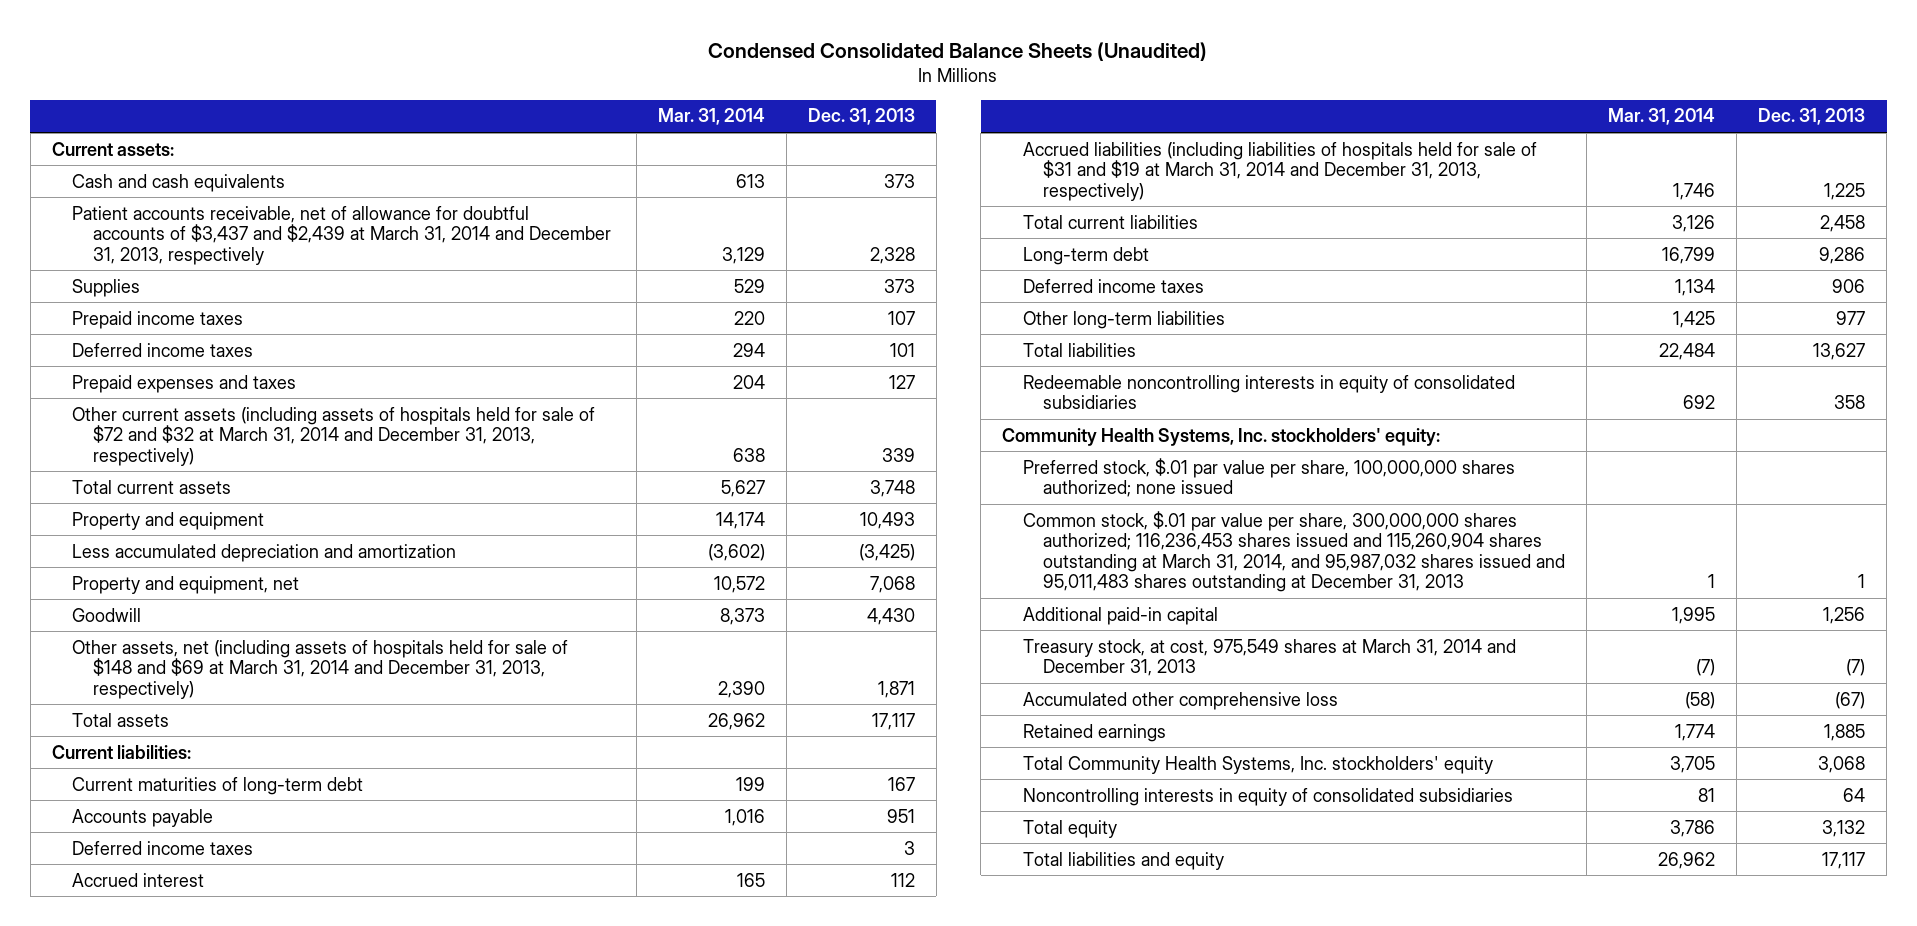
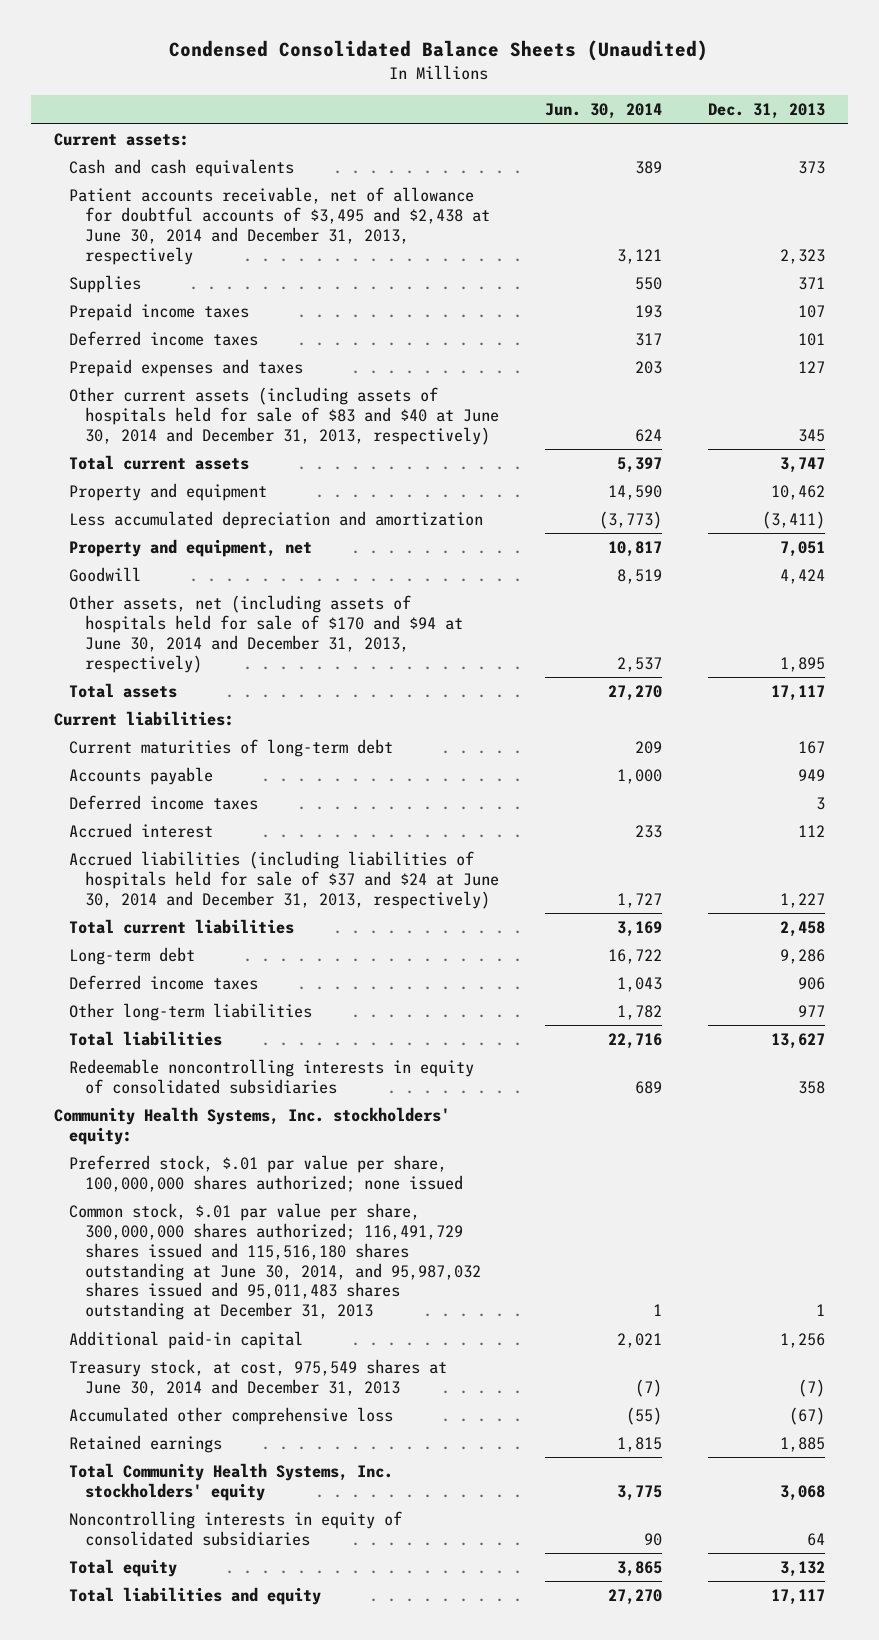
[657,108,765,126] Mar. 31, 2014 -> none
none -> [544,103,662,120] Jun. 30, 2014
[72,205,611,265] Patient accounts receivable, net of allowance for doubtful accounts of $3,437 and $2,439 at March 31, 2014 and December 31, 2013, respectively -> [69,186,490,265] Patient accounts receivable, net of allowance for doubtful accounts of $3,495 and $2,438 at June 30, 2014 and December 31, 2013, respectively
[869,246,915,264] 2,328 -> [779,248,825,264] 2,323
[883,278,915,293] 373 -> [797,276,825,290] 371
[72,406,596,466] Other current assets (including assets of hospitals held for sale of $72 and $32 at March 31, 2014 and December 31, 2013, respectively) -> [69,386,499,445] Other current assets (including assets of hospitals held for sale of $83 and $40 at June 30, 2014 and December 31, 2013, respectively)
[881,447,915,462] 339 -> [797,428,825,442] 345
[869,479,915,497] 3,748 -> [779,456,825,473] 3,747
[859,511,915,529] 10,493 -> [770,484,825,500] 10,462
[858,543,915,561] (3,425) -> [761,510,825,529] (3,411)
[869,575,915,593] 7,068 -> [779,540,825,557] 7,051
[866,607,915,625] 4,430 -> [779,568,825,584] 4,424
[72,639,569,699] Other assets, net (including assets of hospitals held for sale of $148 and $69 at March 31, 2014 and December 31, 2013, respectively) -> [69,594,463,673] Other assets, net (including assets of hospitals held for sale of $170 and $94 at June 30, 2014 and December 31, 2013, respectively)
[877,680,915,698] 1,871 -> [779,656,825,672] 1,895
[886,808,915,823] 951 -> [797,768,825,781] 949
[1022,141,1537,201] Accrued liabilities (including liabilities of hospitals held for sale of $31 and $19 at March 31, 2014 and December 31, 2013, respectively) -> [69,850,499,909] Accrued liabilities (including liabilities of hospitals held for sale of $37 and $24 at June 30, 2014 and December 31, 2013, respectively)
[1824,182,1866,200] 1,225 -> [779,892,825,908] 1,227
[1022,510,1566,593] Common stock, $.01 par value per share, 300,000,000 shares authorized; 116,236,453 shares issued and 115,260,904 shares outstanding at March 31, 2014, and 95,987,032 shares issued and 95,011,483 shares outstanding at December 31, 2013 -> [69,1202,481,1321] Common stock, $.01 par value per share, 300,000,000 shares authorized; 116,491,729 shares issued and 115,516,180 shares outstanding at June 30, 2014, and 95,987,032 shares issued and 95,011,483 shares outstanding at December 31, 2013
[1022,638,1516,677] Treasury stock, at cost, 975,549 shares at March 31, 2014 and December 31, 2013 -> [69,1358,448,1396] Treasury stock, at cost, 975,549 shares at June 30, 2014 and December 31, 2013

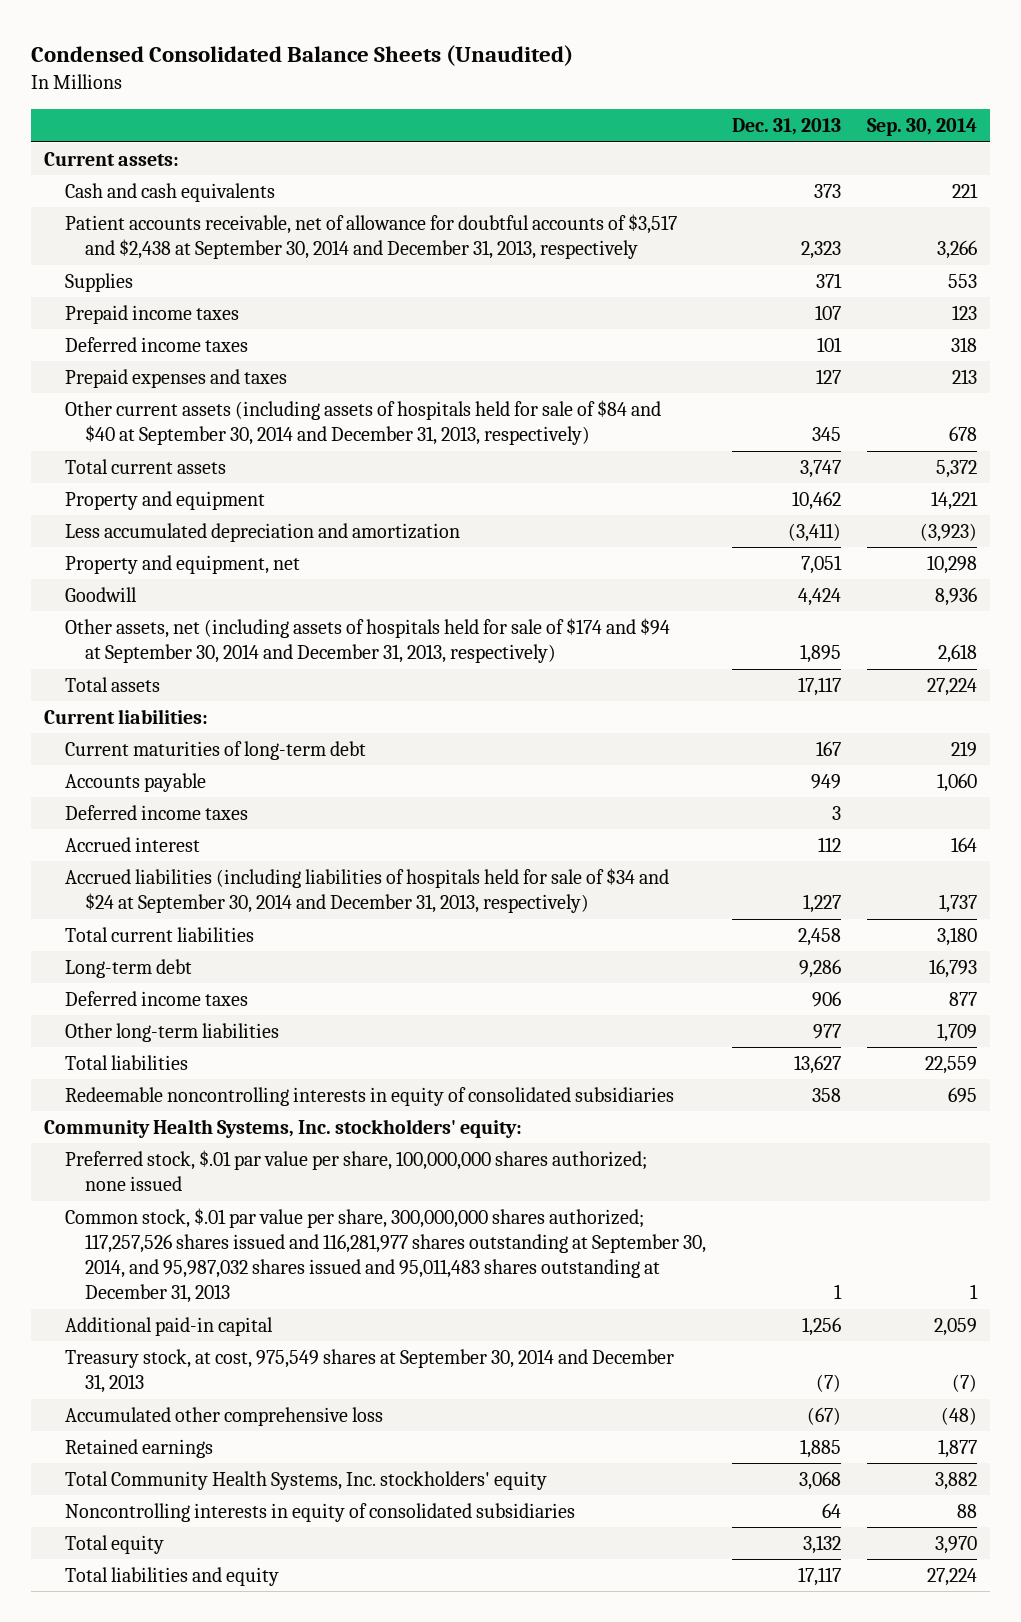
[544,103,662,120] Jun. 30, 2014 -> none
none -> [867,118,978,137] Sep. 30, 2014
[69,186,490,265] Patient accounts receivable, net of allowance for doubtful accounts of $3,495 and $2,438 at June 30, 2014 and December 31, 2013, respectively -> [64,214,677,260] Patient accounts receivable, net of allowance for doubtful accounts of $3,517 and $2,438 at September 30, 2014 and December 31, 2013, respectively
[69,386,499,445] Other current assets (including assets of hospitals held for sale of $83 and $40 at June 30, 2014 and December 31, 2013, respectively) -> [64,400,661,446] Other current assets (including assets of hospitals held for sale of $84 and $40 at September 30, 2014 and December 31, 2013, respectively)
[69,594,463,673] Other assets, net (including assets of hospitals held for sale of $170 and $94 at June 30, 2014 and December 31, 2013, respectively) -> [64,618,670,664] Other assets, net (including assets of hospitals held for sale of $174 and $94 at September 30, 2014 and December 31, 2013, respectively)
[69,850,499,909] Accrued liabilities (including liabilities of hospitals held for sale of $37 and $24 at June 30, 2014 and December 31, 2013, respectively) -> [64,868,669,914] Accrued liabilities (including liabilities of hospitals held for sale of $34 and $24 at September 30, 2014 and December 31, 2013, respectively)
[69,1202,481,1321] Common stock, $.01 par value per share, 300,000,000 shares authorized; 116,491,729 shares issued and 115,516,180 shares outstanding at June 30, 2014, and 95,987,032 shares issued and 95,011,483 shares outstanding at December 31, 2013 -> [64,1208,707,1304] Common stock, $.01 par value per share, 300,000,000 shares authorized; 117,257,526 shares issued and 116,281,977 shares outstanding at September 30, 2014, and 95,987,032 shares issued and 95,011,483 shares outstanding at December 31, 2013
[69,1358,448,1396] Treasury stock, at cost, 975,549 shares at June 30, 2014 and December 31, 2013 -> [64,1349,674,1394] Treasury stock, at cost, 975,549 shares at September 30, 2014 and December 31, 2013

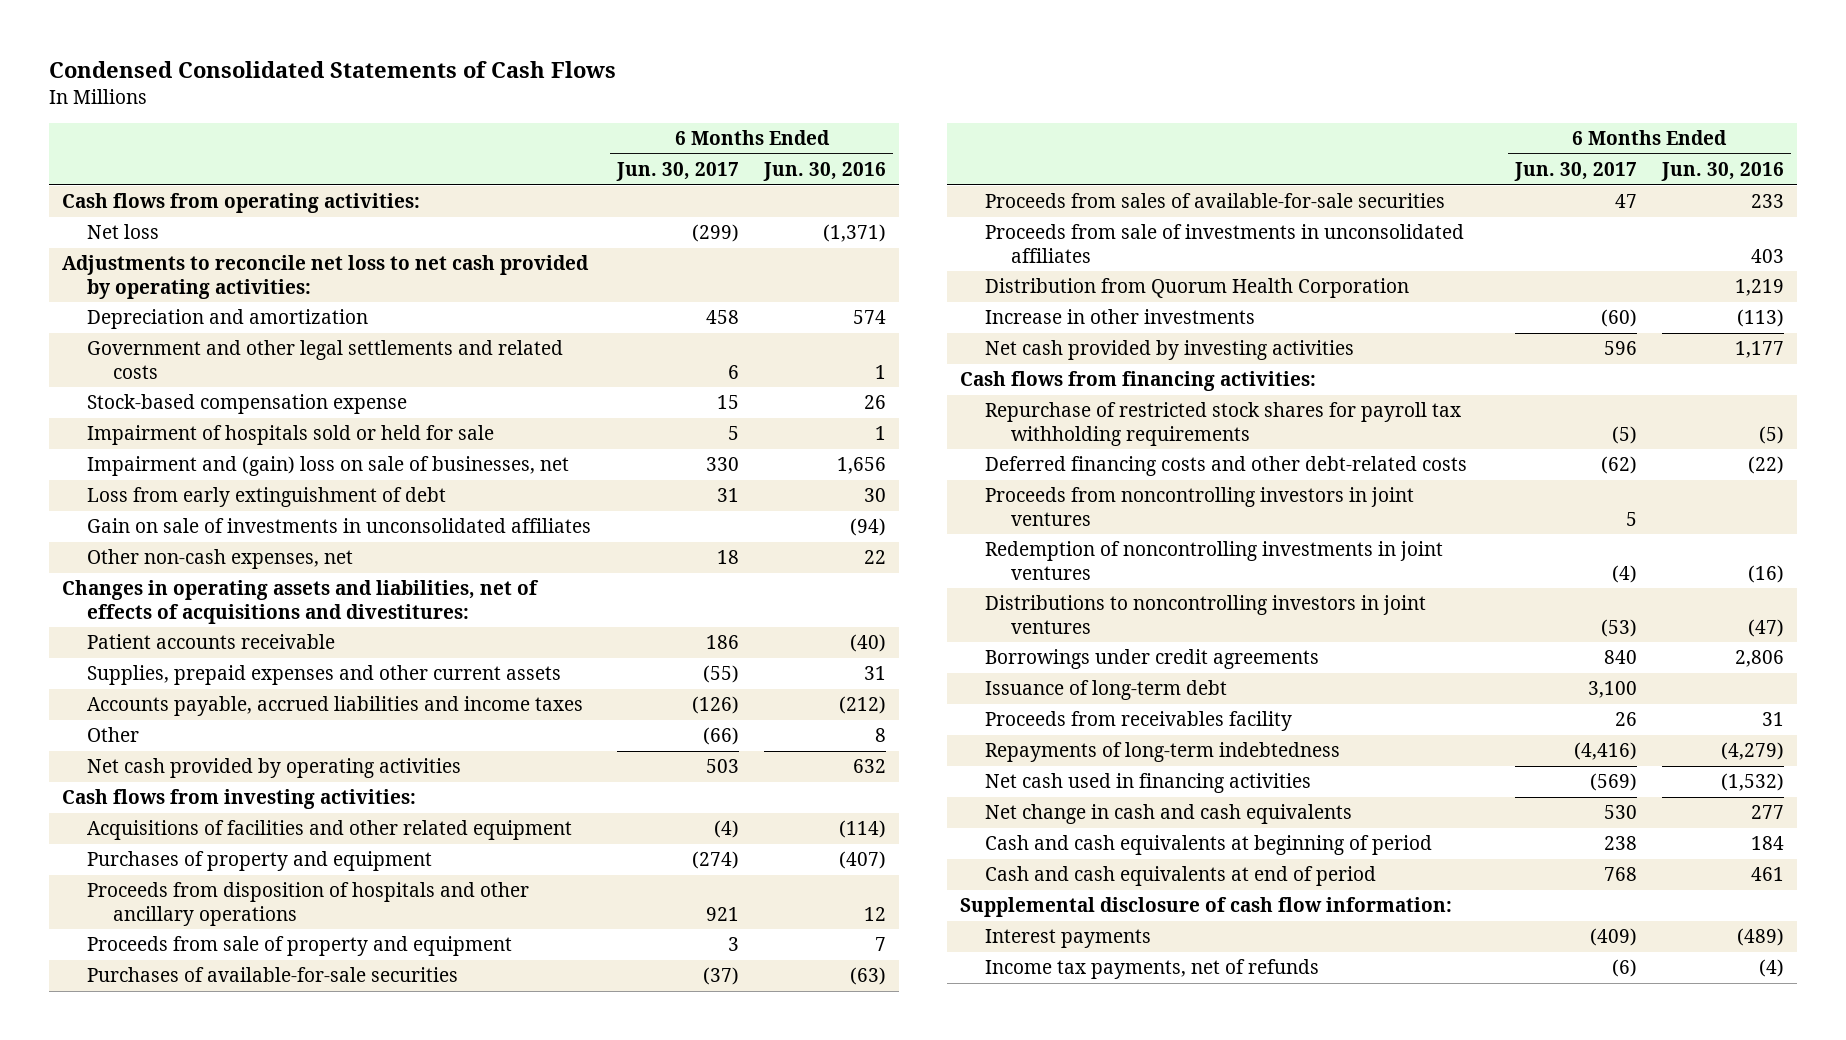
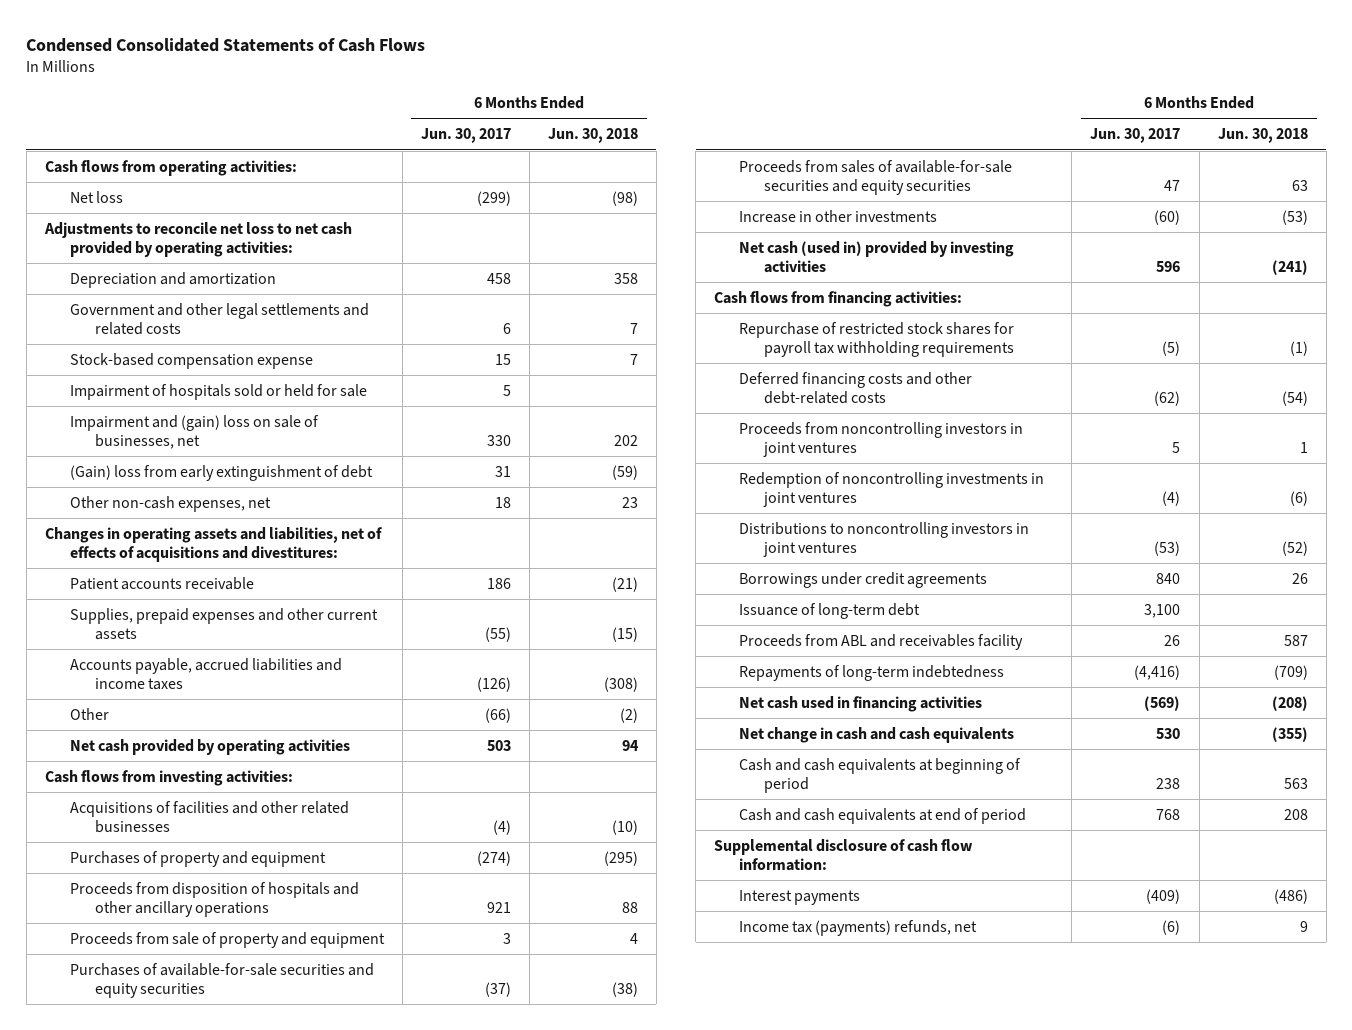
[763,162,887,182] Jun. 30, 2016 -> none
none -> [547,128,638,144] Jun. 30, 2018
[87,518,592,534] Gain on sale of investments in unconsolidated affiliates -> none
[87,487,447,508] Loss from early extinguishment of debt -> [69,464,373,481] (Gain) loss from early extinguishment of debt
[87,820,573,841] Acquisitions of facilities and other related equipment -> [69,800,349,833] Acquisitions of facilities and other related businesses
[985,224,1465,263] Proceeds from sale of investments in unconsolidated affiliates -> none
[985,278,1410,299] Distribution from Quorum Health Corporation -> none
[87,967,459,983] Purchases of available-for-sale securities -> [69,962,374,998] Purchases of available-for-sale securities and equity securities
[985,193,1446,209] Proceeds from sales of available-for-sale securities -> [739,159,1013,195] Proceeds from sales of available-for-sale securities and equity securities
[985,340,1355,361] Net cash provided by investing activities -> [739,240,1015,273] Net cash (used in) provided by investing activities
[985,711,1293,732] Proceeds from receivables facility -> [739,633,1024,650] Proceeds from ABL and receivables facility
[985,959,1320,980] Income tax payments, net of refunds -> [739,919,978,936] Income tax (payments) refunds, net

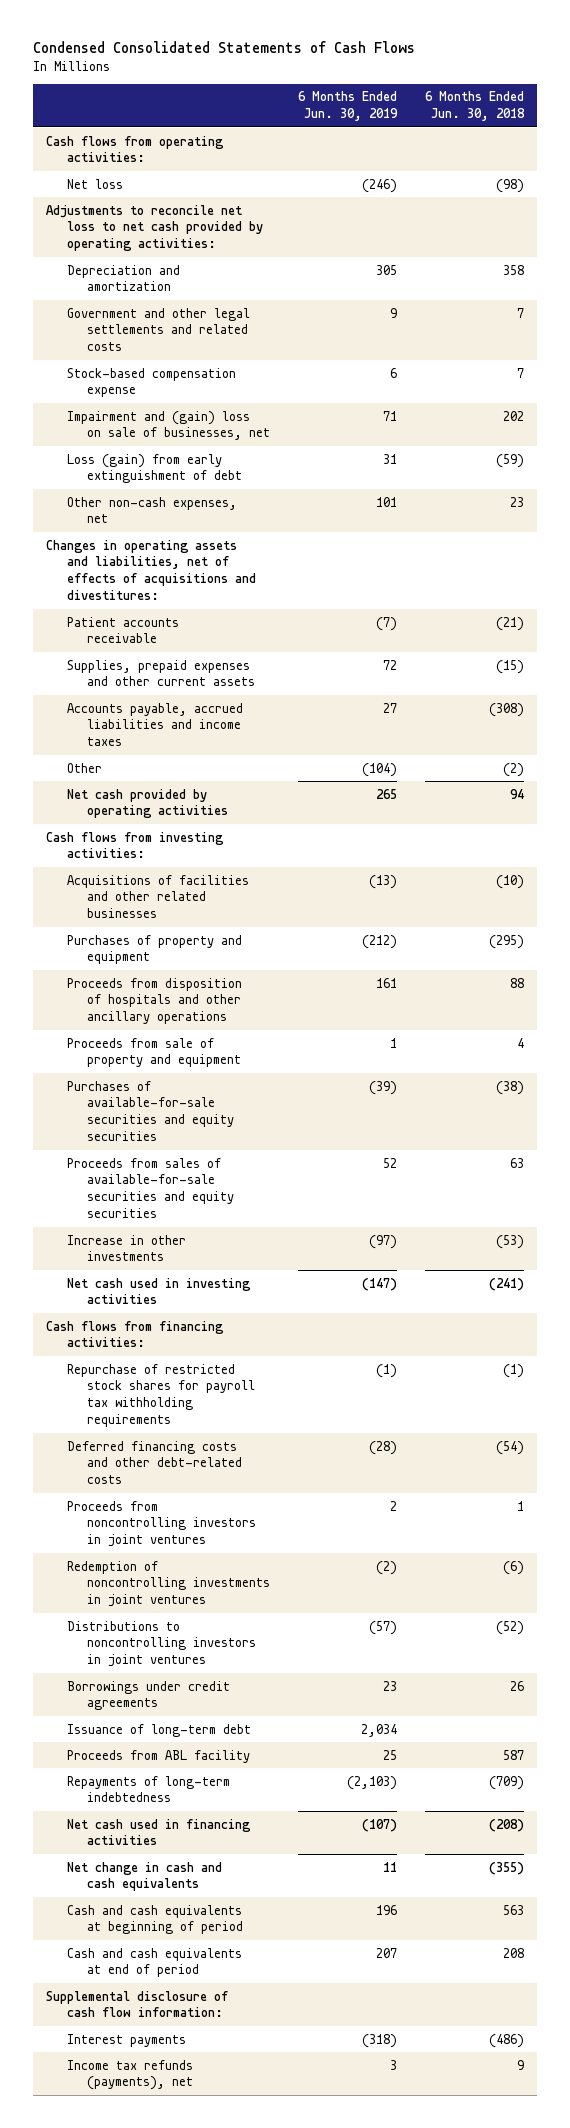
[420,128,511,144] Jun. 30, 2017 -> none
none -> [297,91,398,122] 6 Months Ended Jun. 30, 2019
[69,383,367,400] Impairment of hospitals sold or held for sale -> none
[69,464,373,481] (Gain) loss from early extinguishment of debt -> [66,453,243,484] Loss (gain) from early extinguishment of debt
[739,240,1015,273] Net cash (used in) provided by investing activities -> [66,1277,251,1305] Net cash used in investing activities
[739,633,1024,650] Proceeds from ABL and receivables facility -> [66,1749,250,1763] Proceeds from ABL facility
[739,919,978,936] Income tax (payments) refunds, net -> [66,2059,194,2091] Income tax refunds (payments), net

